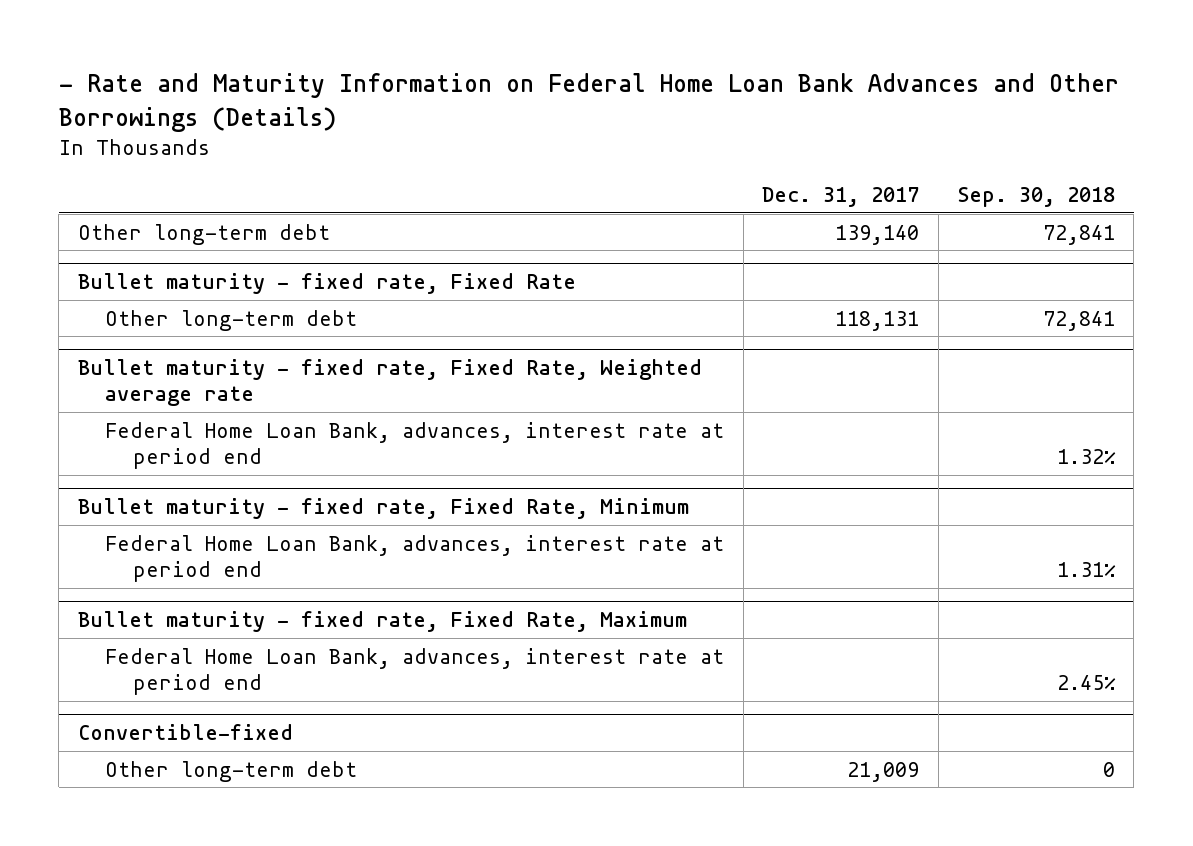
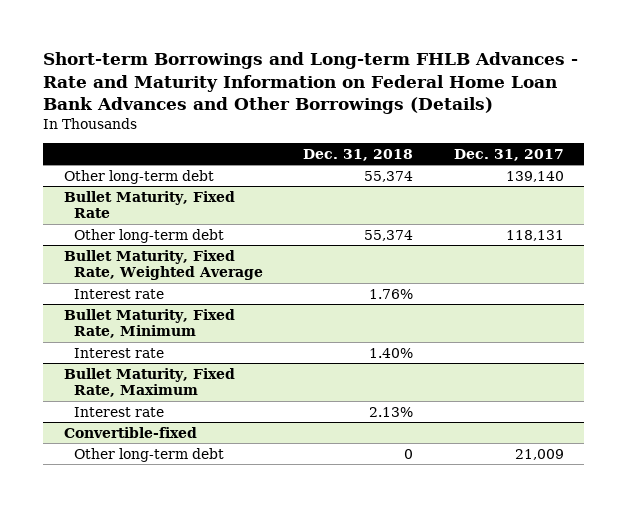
[58,73,1119,132] - Rate and Maturity Information on Federal Home Loan Bank Advances and Other Borrowings (Details) -> [43,52,579,114] Short-term Borrowings and Long-term FHLB Advances - Rate and Maturity Information on Federal Home Loan Bank Advances and Other Borrowings (Details)
[956,186,1115,207] Sep. 30, 2018 -> none
none -> [303,148,414,161] Dec. 31, 2018
[77,272,576,294] Bullet maturity - fixed rate, Fixed Rate -> [63,190,235,219] Bullet Maturity, Fixed Rate
[77,358,702,407] Bullet maturity - fixed rate, Fixed Rate, Weighted average rate -> [63,249,263,281] Bullet Maturity, Fixed Rate, Weighted Average
[105,421,725,470] Federal Home Loan Bank, advances, interest rate at period end -> [73,288,164,299] Interest rate
[77,497,689,519] Bullet maturity - fixed rate, Fixed Rate, Minimum -> [63,308,235,339] Bullet Maturity, Fixed Rate, Minimum
[105,534,725,583] Federal Home Loan Bank, advances, interest rate at period end -> [73,347,164,358] Interest rate
[77,610,687,632] Bullet maturity - fixed rate, Fixed Rate, Maximum -> [63,367,235,398] Bullet Maturity, Fixed Rate, Maximum
[105,647,725,696] Federal Home Loan Bank, advances, interest rate at period end -> [73,406,164,417] Interest rate

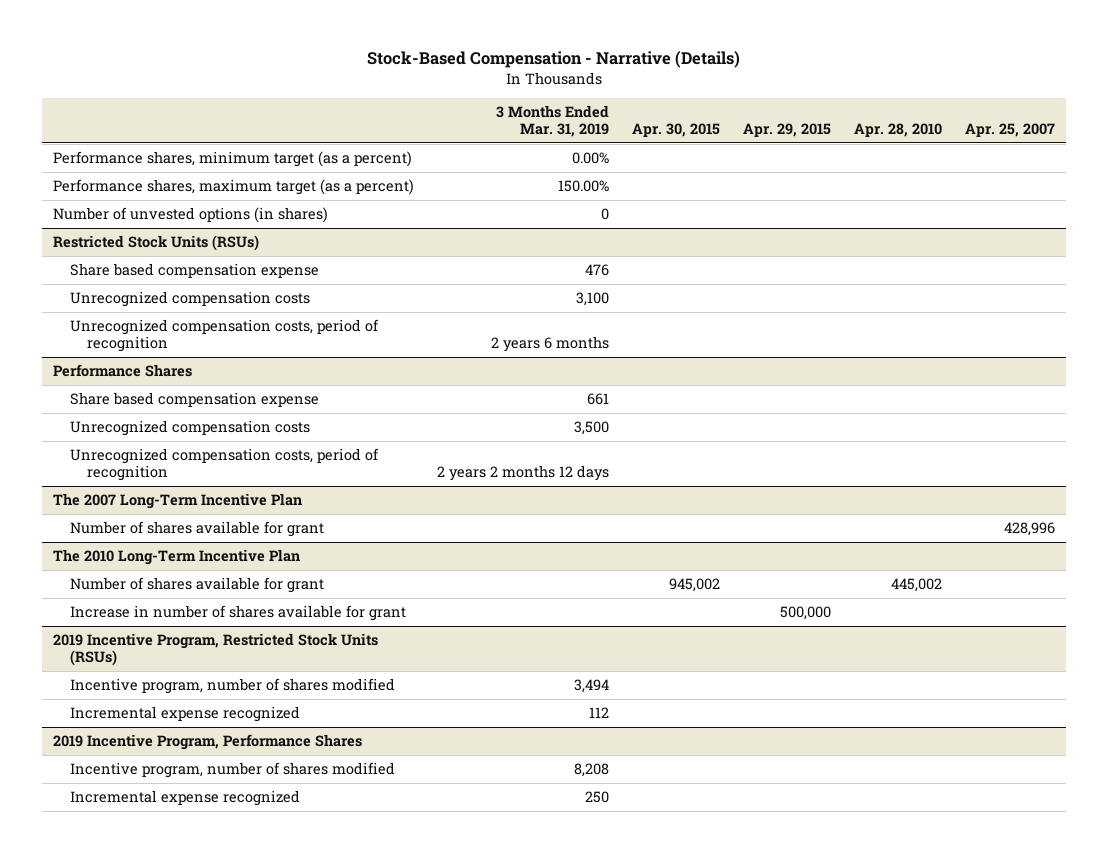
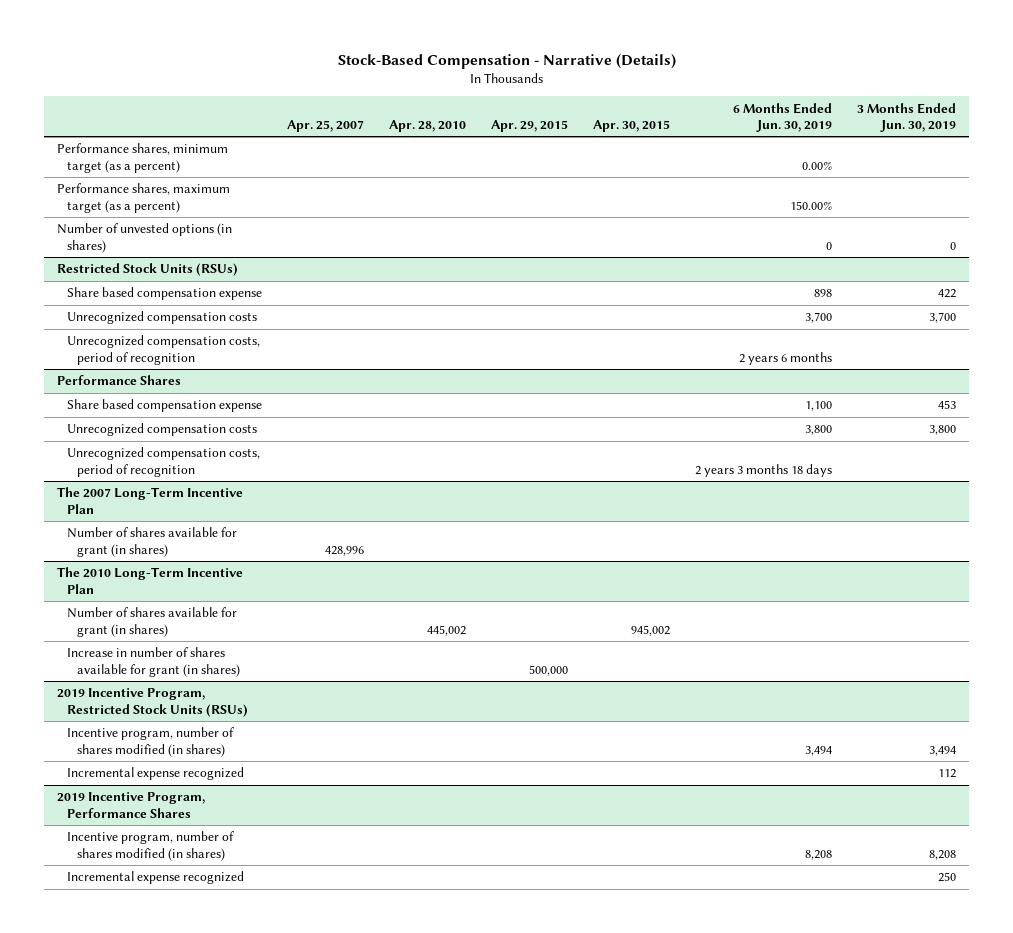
[495,105,609,138] 3 Months Ended Mar. 31, 2019 -> none
none -> [733,102,833,132] 6 Months Ended Jun. 30, 2019
none -> [857,102,957,132] 3 Months Ended Jun. 30, 2019
[70,521,325,538] Number of shares available for grant -> [66,527,237,557] Number of shares available for grant (in shares)
[70,577,325,594] Number of shares available for grant -> [66,607,237,637] Number of shares available for grant (in shares)
[70,605,407,622] Increase in number of shares available for grant -> [66,647,241,677] Increase in number of shares available for grant (in shares)
[70,678,396,695] Incentive program, number of shares modified -> [66,727,234,757] Incentive program, number of shares modified (in shares)
[70,762,396,779] Incentive program, number of shares modified -> [66,831,234,861] Incentive program, number of shares modified (in shares)

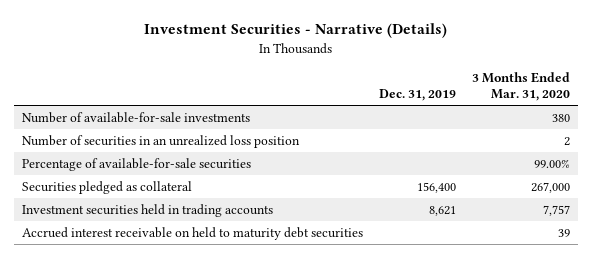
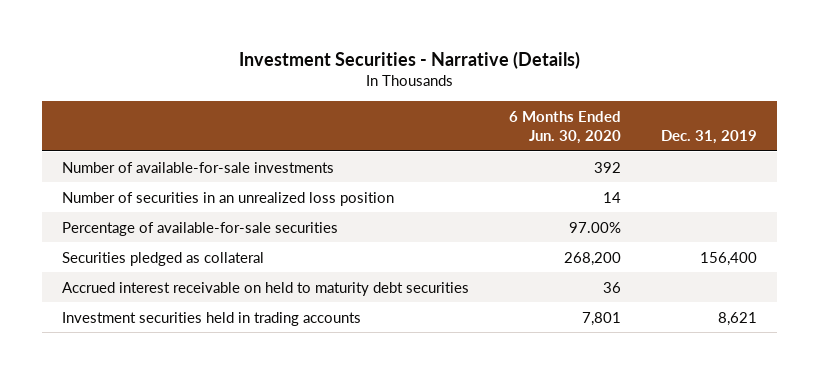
[471,71,570,102] 3 Months Ended Mar. 31, 2020 -> none
none -> [509,110,622,145] 6 Months Ended Jun. 30, 2020
[21,203,273,217] Investment securities held in trading accounts -> [62,311,362,326] Investment securities held in trading accounts

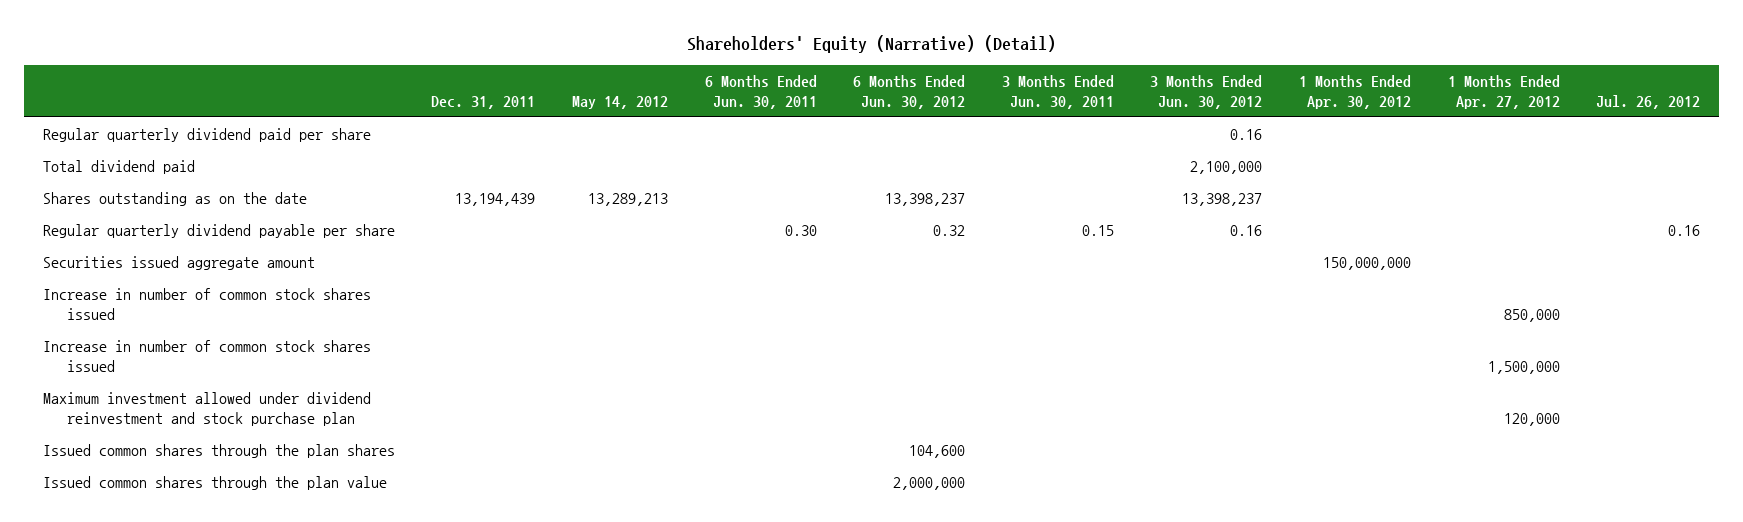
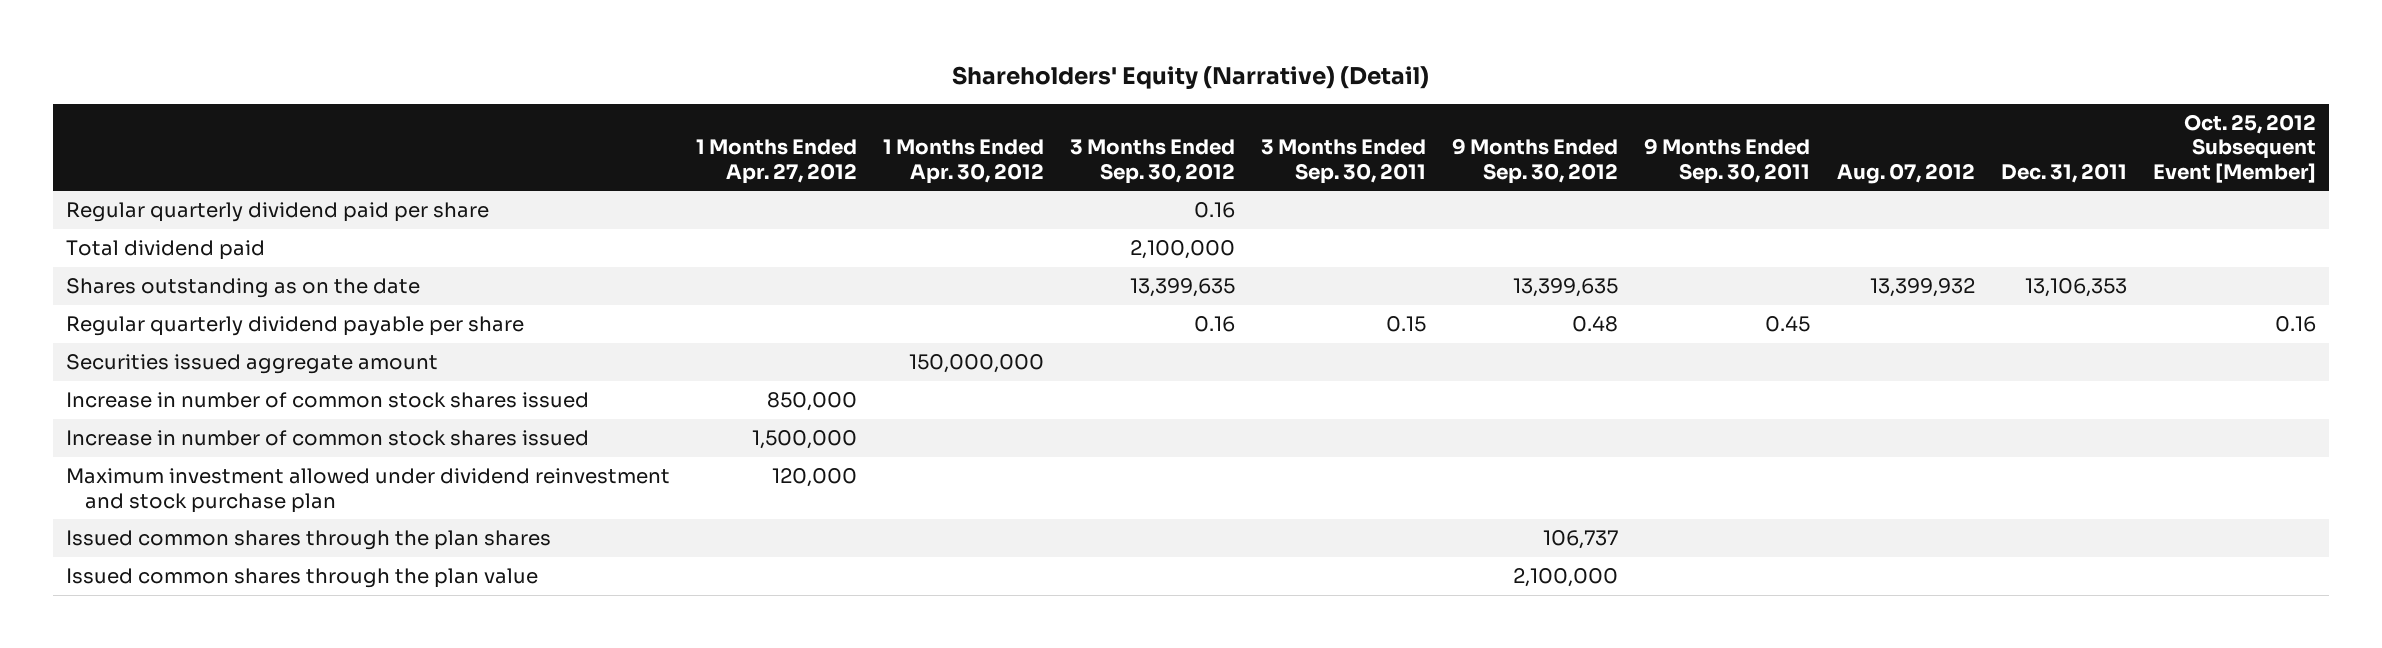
[571,95,668,109] May 14, 2012 -> none
[704,74,817,109] 6 Months Ended Jun. 30, 2011 -> none
[853,74,966,109] 6 Months Ended Jun. 30, 2012 -> none
[1001,74,1114,109] 3 Months Ended Jun. 30, 2011 -> none
[1150,74,1263,109] 3 Months Ended Jun. 30, 2012 -> none
[1596,94,1701,109] Jul. 26, 2012 -> none
none -> [1070,139,1236,184] 3 Months Ended Sep. 30, 2012
none -> [1261,139,1427,184] 3 Months Ended Sep. 30, 2011
none -> [1452,138,1619,184] 9 Months Ended Sep. 30, 2012
none -> [1644,138,1811,184] 9 Months Ended Sep. 30, 2011
none -> [1836,162,1975,184] Aug. 07, 2012
none -> [2152,113,2316,183] Oct. 25, 2012 Subsequent Event [Member]
[455,193,536,207] 13,194,439 -> [2024,278,2127,298] 13,106,353

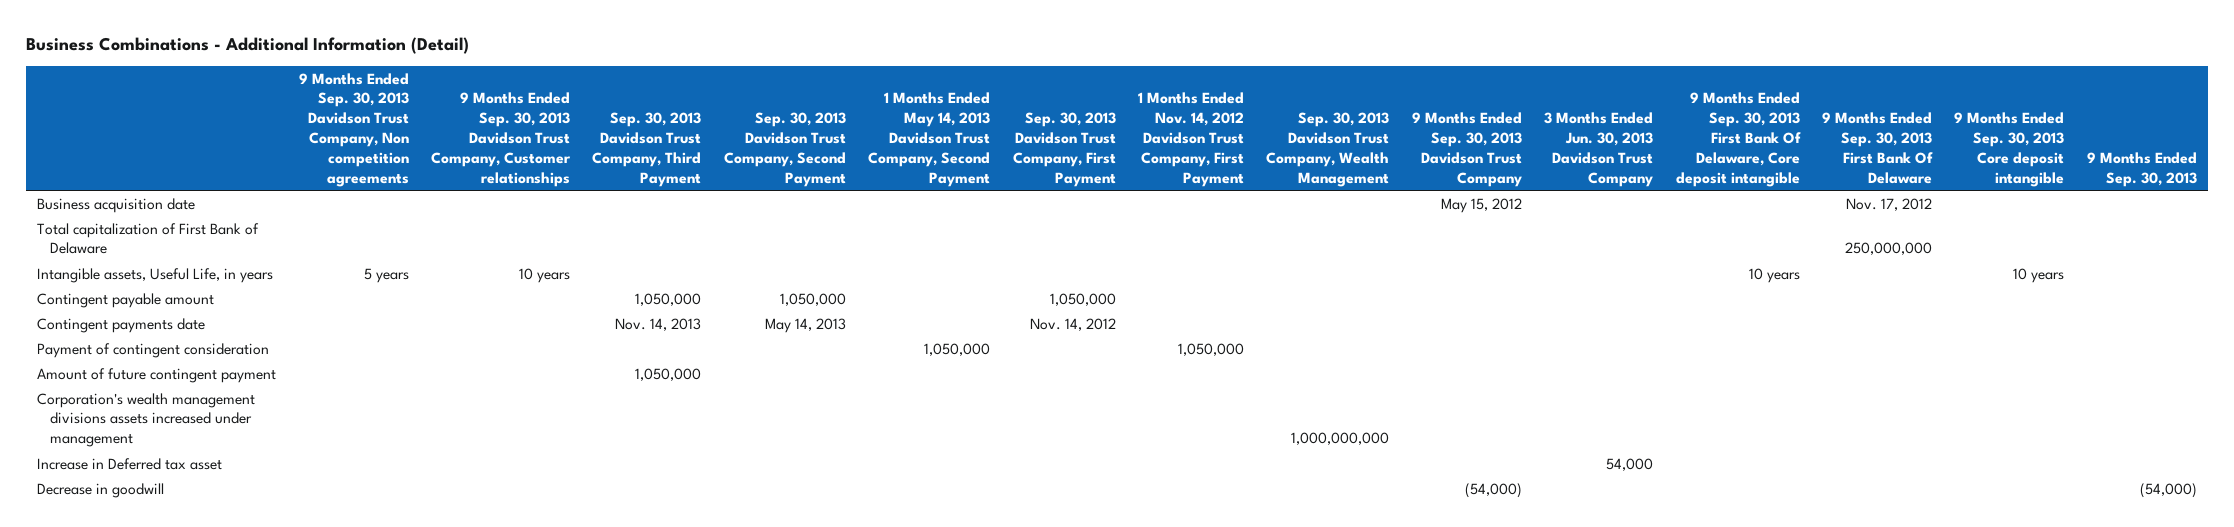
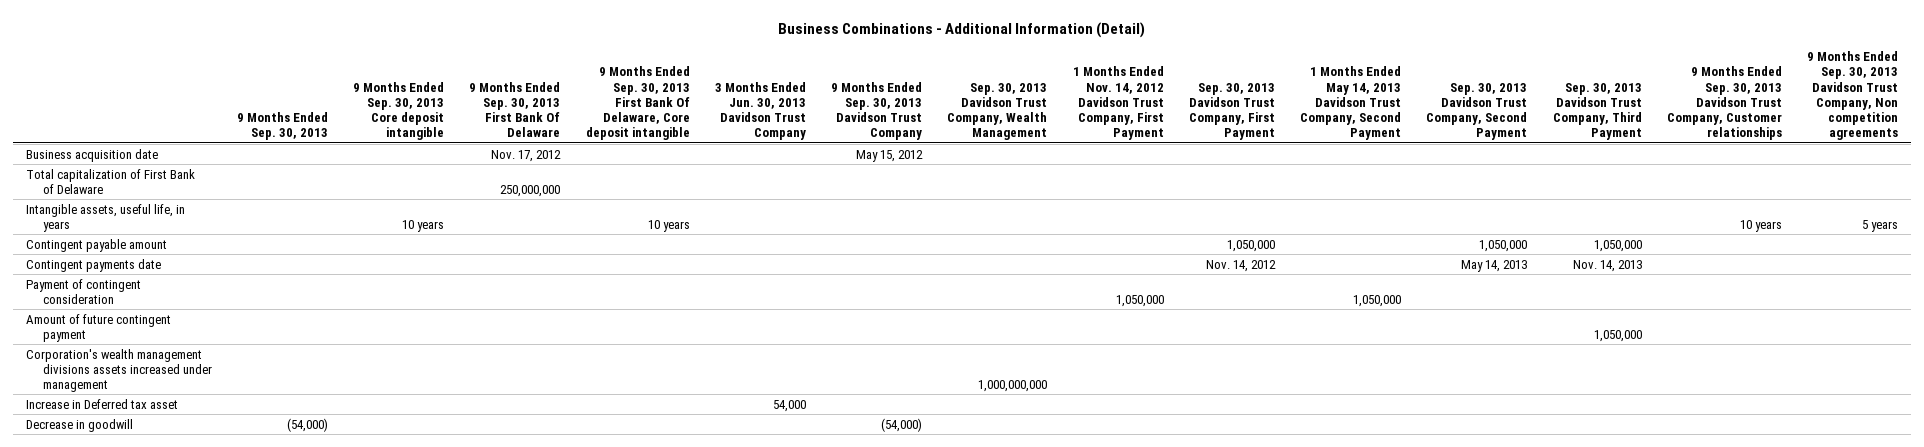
[37,267,274,283] Intangible assets, Useful Life, in years -> [25,203,185,232] Intangible assets, useful life, in years

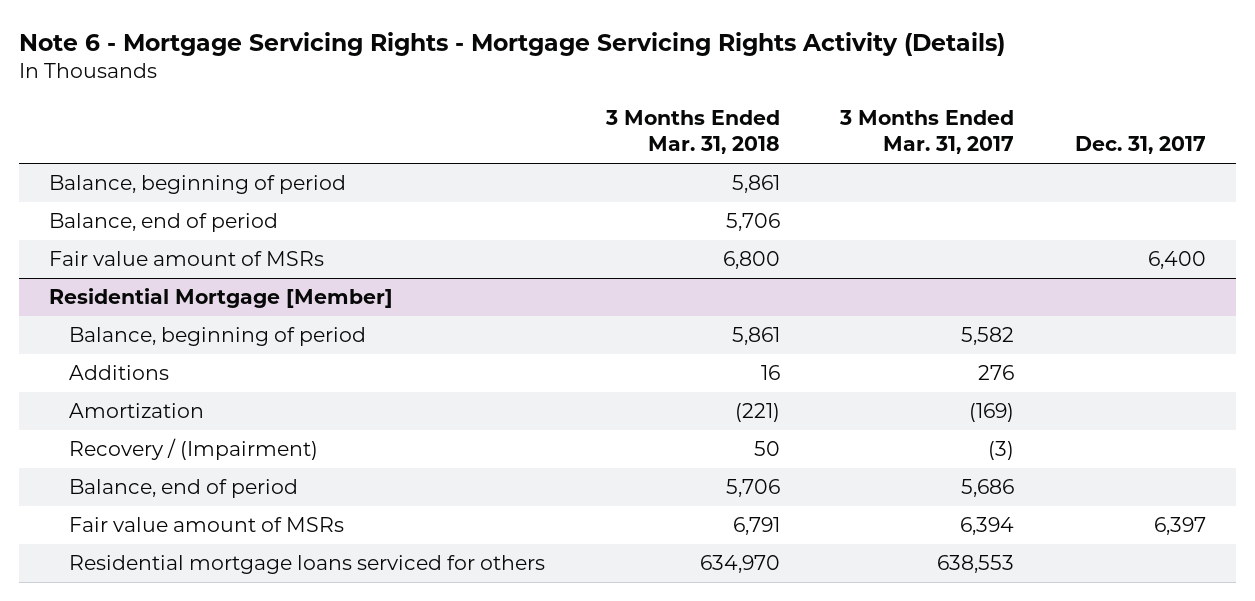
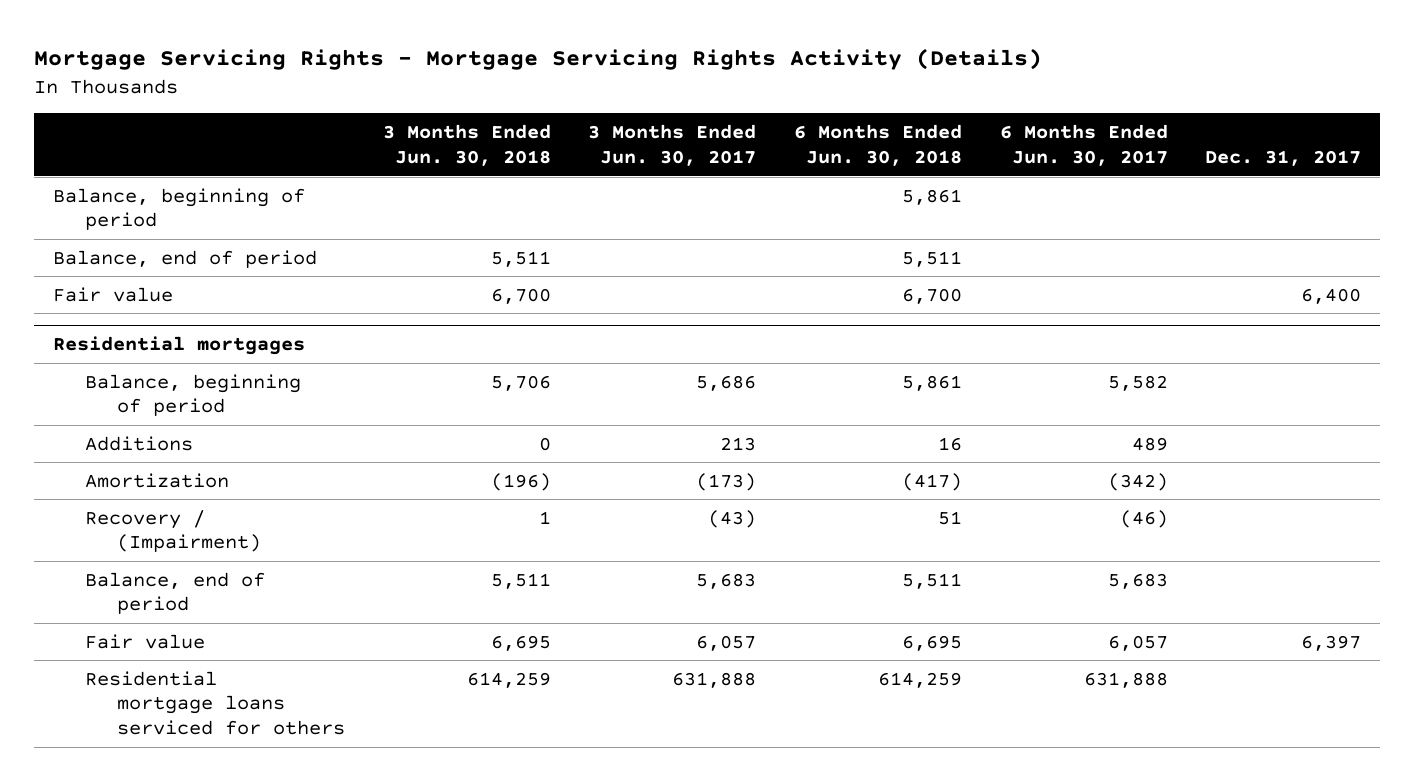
[19,31,1006,56] Note 6 - Mortgage Servicing Rights - Mortgage Servicing Rights Activity (Details) -> [33,48,1042,71] Mortgage Servicing Rights - Mortgage Servicing Rights Activity (Details)
[604,109,780,155] 3 Months Ended Mar. 31, 2018 -> none
[839,109,1015,155] 3 Months Ended Mar. 31, 2017 -> none
none -> [382,124,551,166] 3 Months Ended Jun. 30, 2018
none -> [588,124,757,166] 3 Months Ended Jun. 30, 2017
none -> [793,124,962,166] 6 Months Ended Jun. 30, 2018
none -> [999,124,1168,166] 6 Months Ended Jun. 30, 2017
[49,251,325,267] Fair value amount of MSRs -> [52,286,173,302] Fair value
[49,288,394,309] Residential Mortgage [Member] -> [52,336,305,356] Residential mortgages
[69,517,345,533] Fair value amount of MSRs -> [84,633,205,649] Fair value

